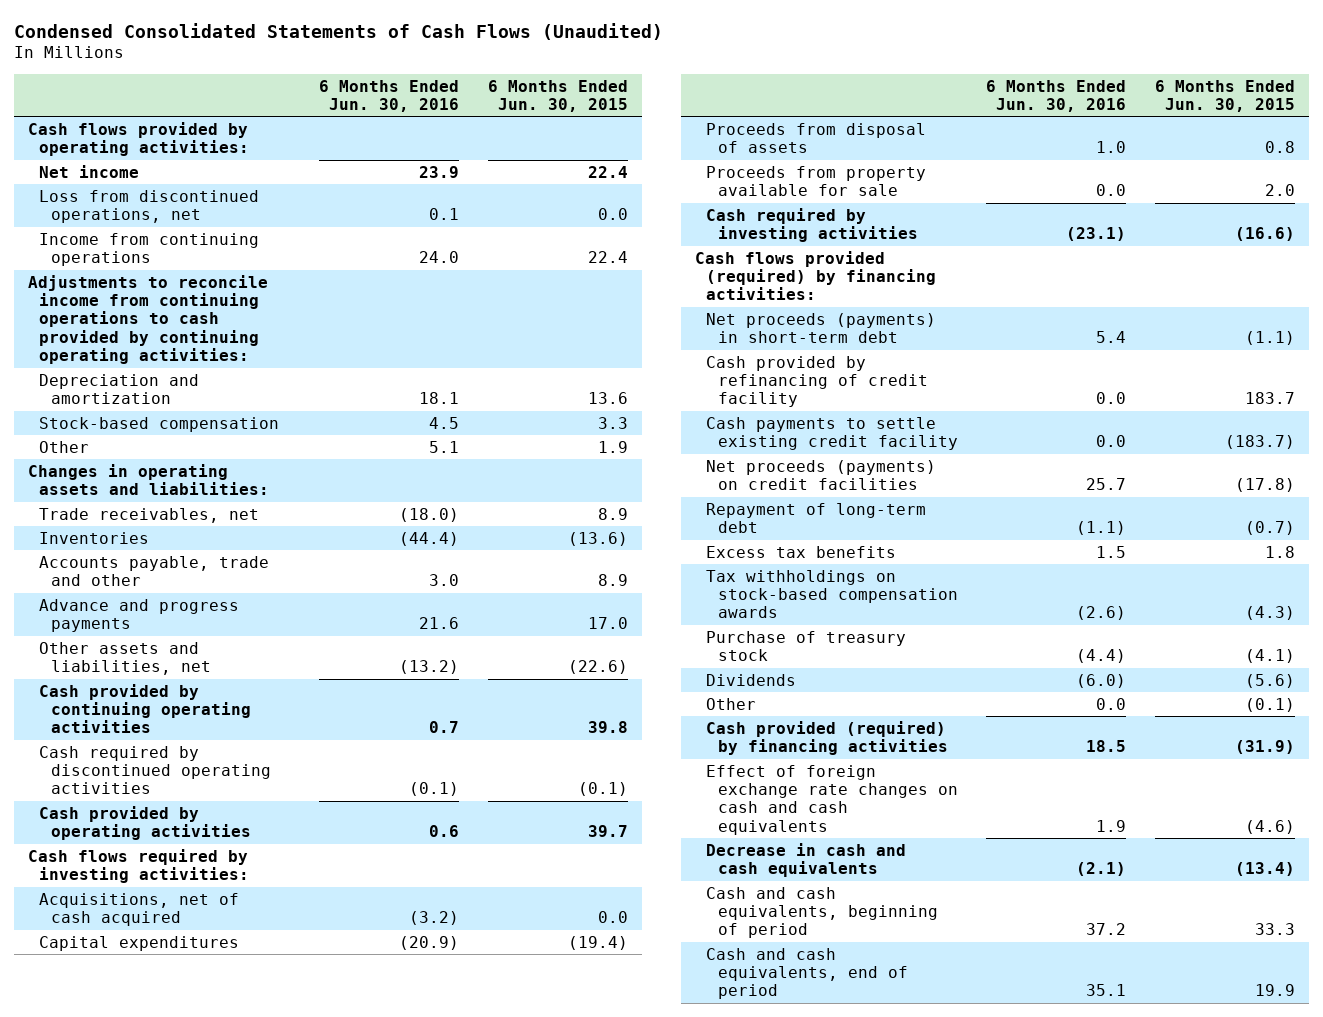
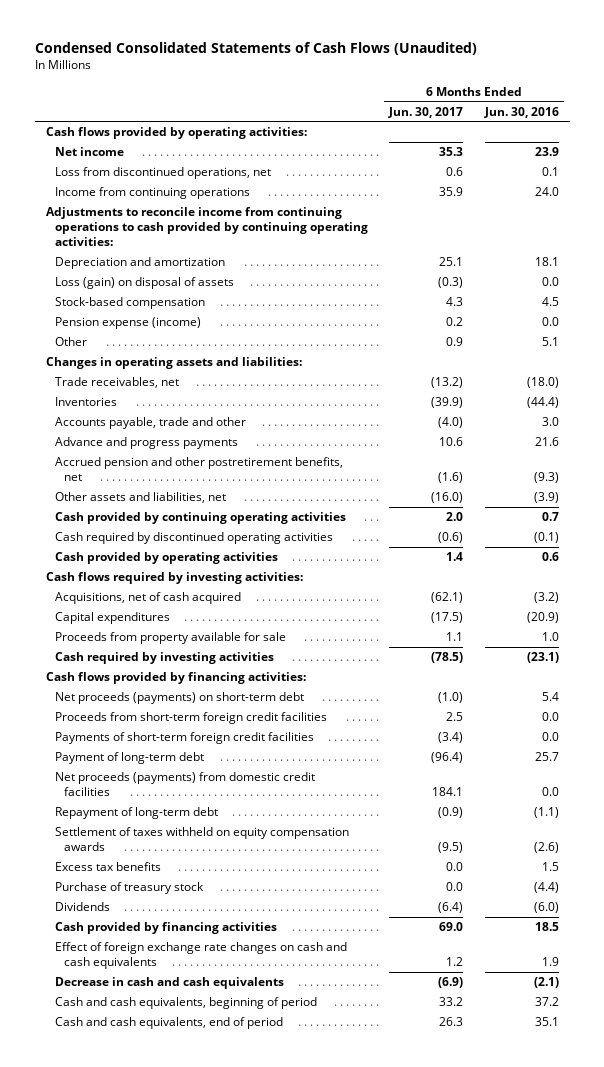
[487,79,628,113] 6 Months Ended Jun. 30, 2015 -> none
none -> [388,106,464,118] Jun. 30, 2017
none -> [54,277,234,290] Loss (gain) on disposal of assets
none -> [54,317,201,330] Pension expense (income)
none -> [54,457,343,482] Accrued pension and other postretirement benefits, net
[399,660,460,675] (13.2) -> [533,492,559,504] (3.9)
[706,122,927,154] Proceeds from disposal of assets -> none
[1096,184,1127,197] 0.0 -> [541,632,559,642] 1.0
[706,355,928,408] Cash provided by refinancing of credit facility -> none
[706,416,958,451] Cash payments to settle existing credit facility -> none
[695,250,937,301] Cash flows provided (required) by financing activities: -> [45,672,306,685] Cash flows provided by financing activities:
[706,312,937,344] Net proceeds (payments) in short-term debt -> [54,692,304,705] Net proceeds (payments) on short-term debt
none -> [54,712,327,725] Proceeds from short-term foreign credit facilities
none -> [54,732,314,745] Payments of short-term foreign credit facilities
[706,459,937,491] Net proceeds (payments) on credit facilities -> [54,752,204,765] Payment of long-term debt
none -> [54,772,315,797] Net proceeds (payments) from domestic credit facilities
none -> [54,827,349,852] Settlement of taxes withheld on equity compensation awards
[706,569,958,619] Tax withholdings on stock-based compensation awards -> none
[706,697,757,710] Other -> none
[706,720,948,756] Cash provided (required) by financing activities -> [54,922,277,935] Cash provided by financing activities

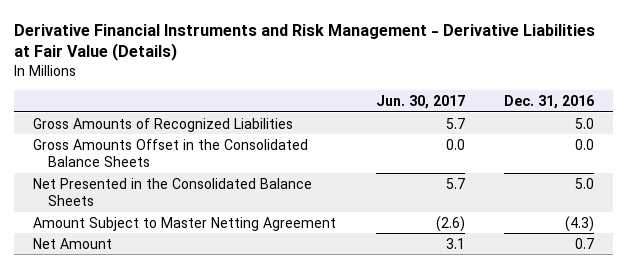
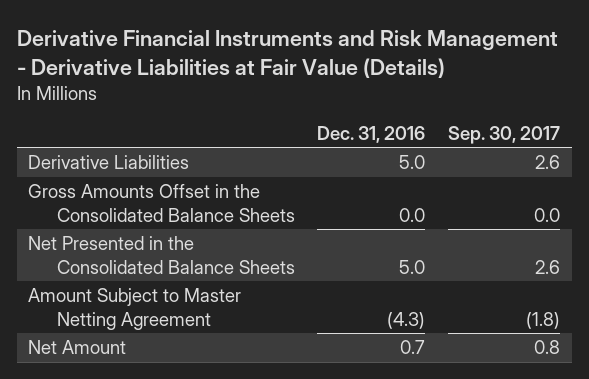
[375,94,465,109] Jun. 30, 2017 -> none
none -> [448,125,561,144] Sep. 30, 2017
[33,117,294,132] Gross Amounts of Recognized Liabilities -> [28,155,190,170] Derivative Liabilities

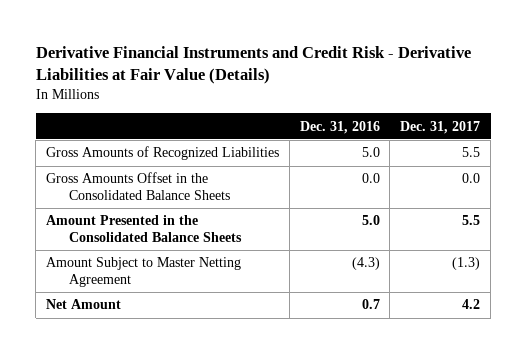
[16,29,558,78] Derivative Financial Instruments and Risk Management - Derivative Liabilities at Fair Value (Details) -> [35,45,471,84] Derivative Financial Instruments and Credit Risk - Derivative Liabilities at Fair Value (Details)
[448,125,561,144] Sep. 30, 2017 -> none
none -> [400,120,481,134] Dec. 31, 2017
[28,155,190,170] Derivative Liabilities -> [46,146,280,161] Gross Amounts of Recognized Liabilities
[28,236,295,274] Net Presented in the Consolidated Balance Sheets -> [46,215,242,243] Amount Presented in the Consolidated Balance Sheets

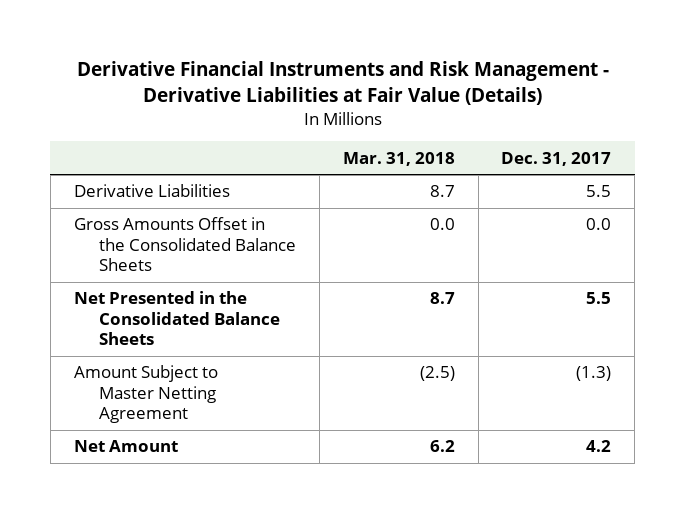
[35,45,471,84] Derivative Financial Instruments and Credit Risk - Derivative Liabilities at Fair Value (Details) -> [76,61,609,106] Derivative Financial Instruments and Risk Management - Derivative Liabilities at Fair Value (Details)
[299,120,380,134] Dec. 31, 2016 -> none
none -> [342,151,455,166] Mar. 31, 2018
[46,146,280,161] Gross Amounts of Recognized Liabilities -> [73,184,230,198] Derivative Liabilities
[46,215,242,243] Amount Presented in the Consolidated Balance Sheets -> [73,291,281,346] Net Presented in the Consolidated Balance Sheets

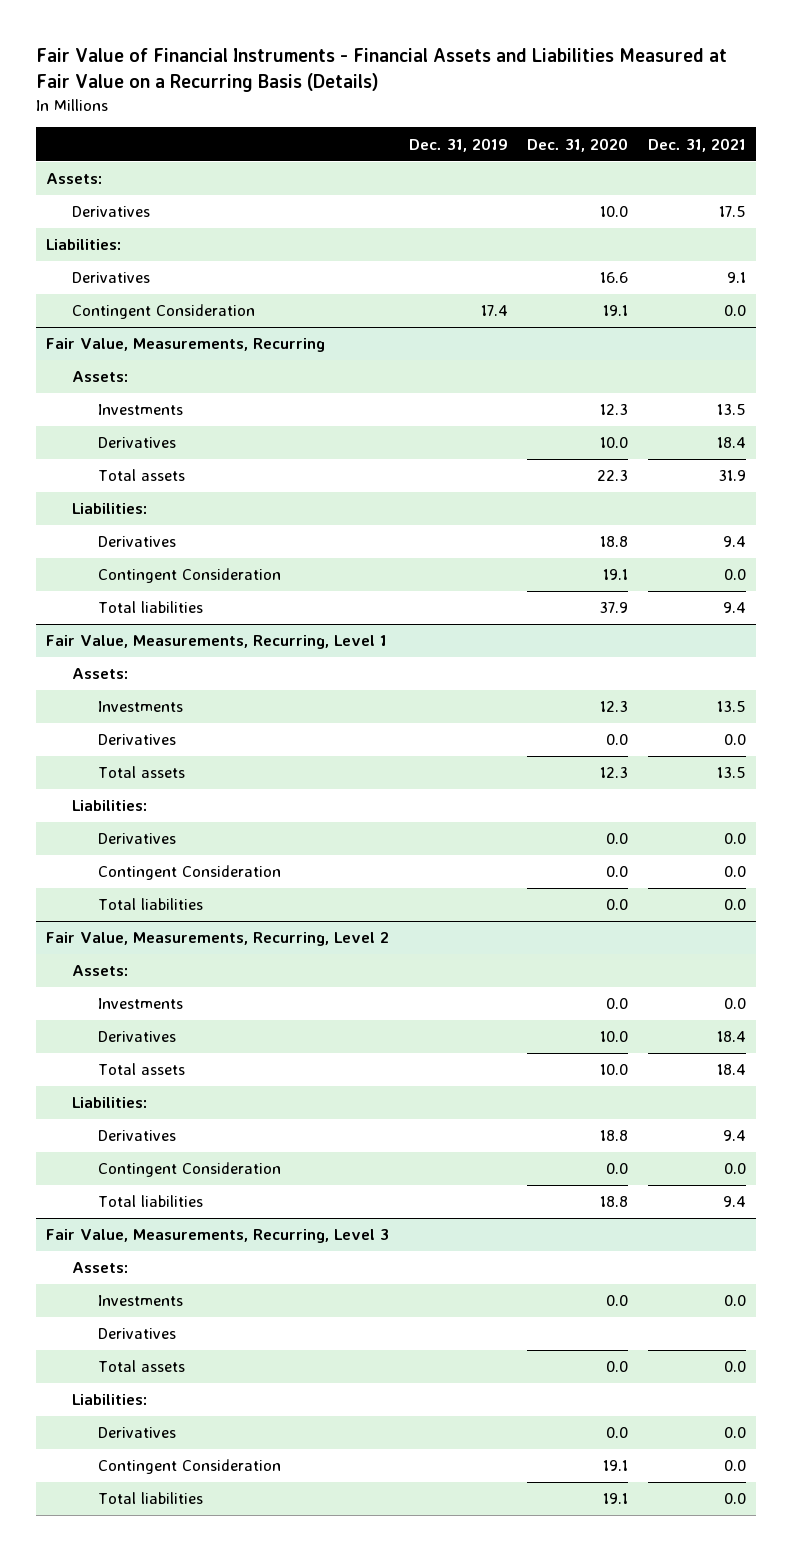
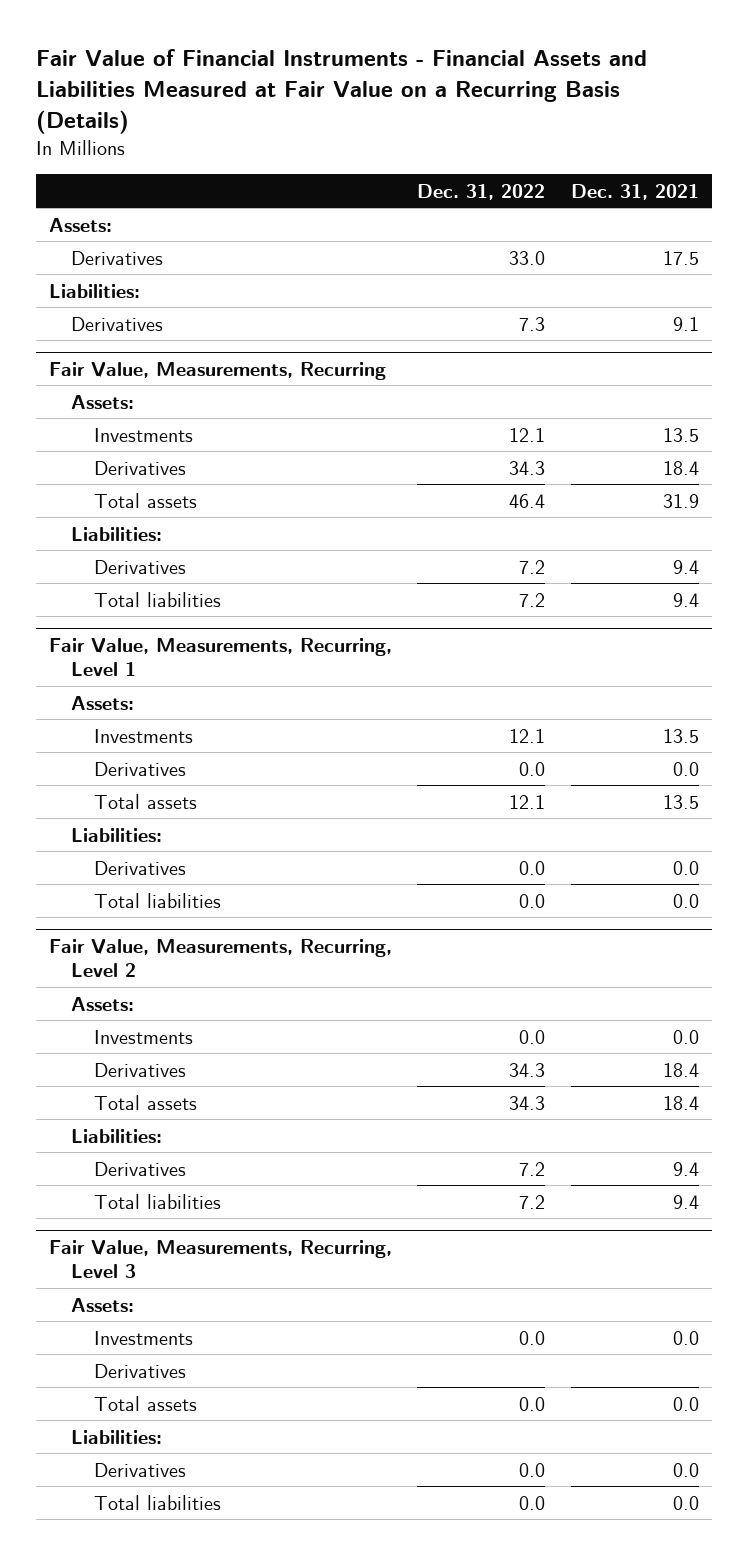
[408,137,508,152] Dec. 31, 2019 -> none
[527,137,629,152] Dec. 31, 2020 -> none
none -> [417,183,546,200] Dec. 31, 2022
[72,304,256,320] Contingent Consideration -> none
[98,568,282,584] Contingent Consideration -> none
[98,865,282,881] Contingent Consideration -> none
[98,1162,282,1178] Contingent Consideration -> none
[98,1459,282,1475] Contingent Consideration -> none

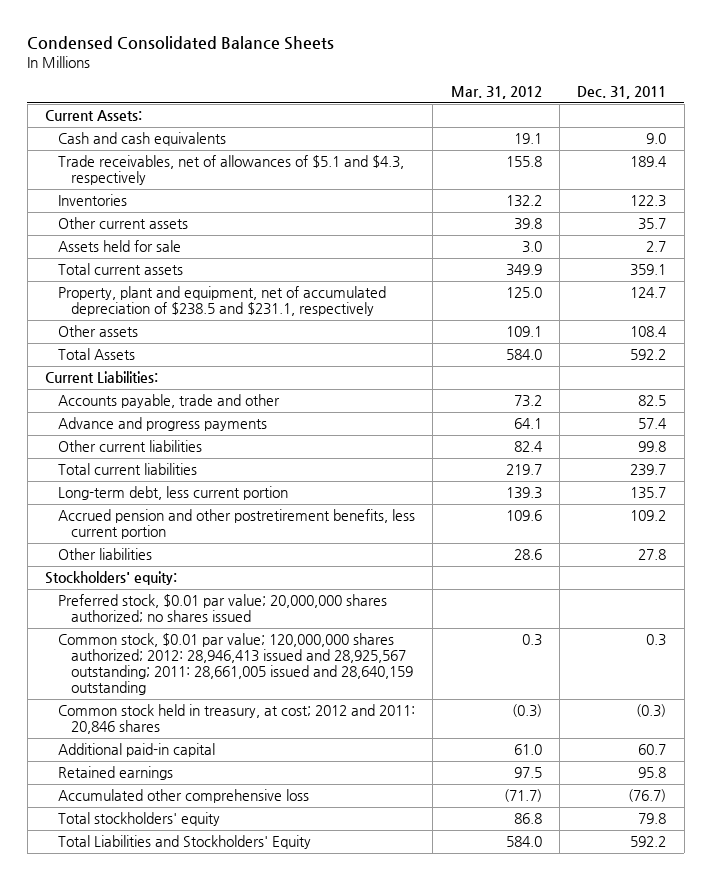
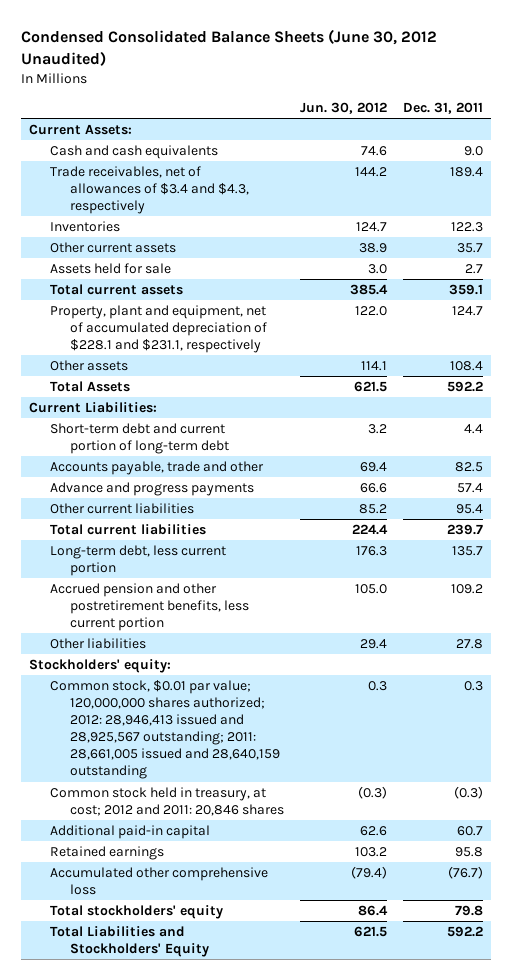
[27,36,335,51] Condensed Consolidated Balance Sheets -> [20,29,437,67] Condensed Consolidated Balance Sheets (June 30, 2012 Unaudited)
[450,86,542,100] Mar. 31, 2012 -> none
none -> [300,101,388,114] Jun. 30, 2012
[57,155,404,186] Trade receivables, net of allowances of $5.1 and $4.3, respectively -> [49,166,250,215] Trade receivables, net of allowances of $3.4 and $4.3, respectively
[57,286,386,317] Property, plant and equipment, net of accumulated depreciation of $238.5 and $231.1, respectively -> [49,305,268,354] Property, plant and equipment, net of accumulated depreciation of $228.1 and $231.1, respectively
none -> [49,423,230,455] Short-term debt and current portion of long-term debt
[638,441,667,453] 99.8 -> [456,504,484,515] 95.4
[57,594,387,623] Preferred stock, $0.01 par value; 20,000,000 shares authorized; no shares issued -> none

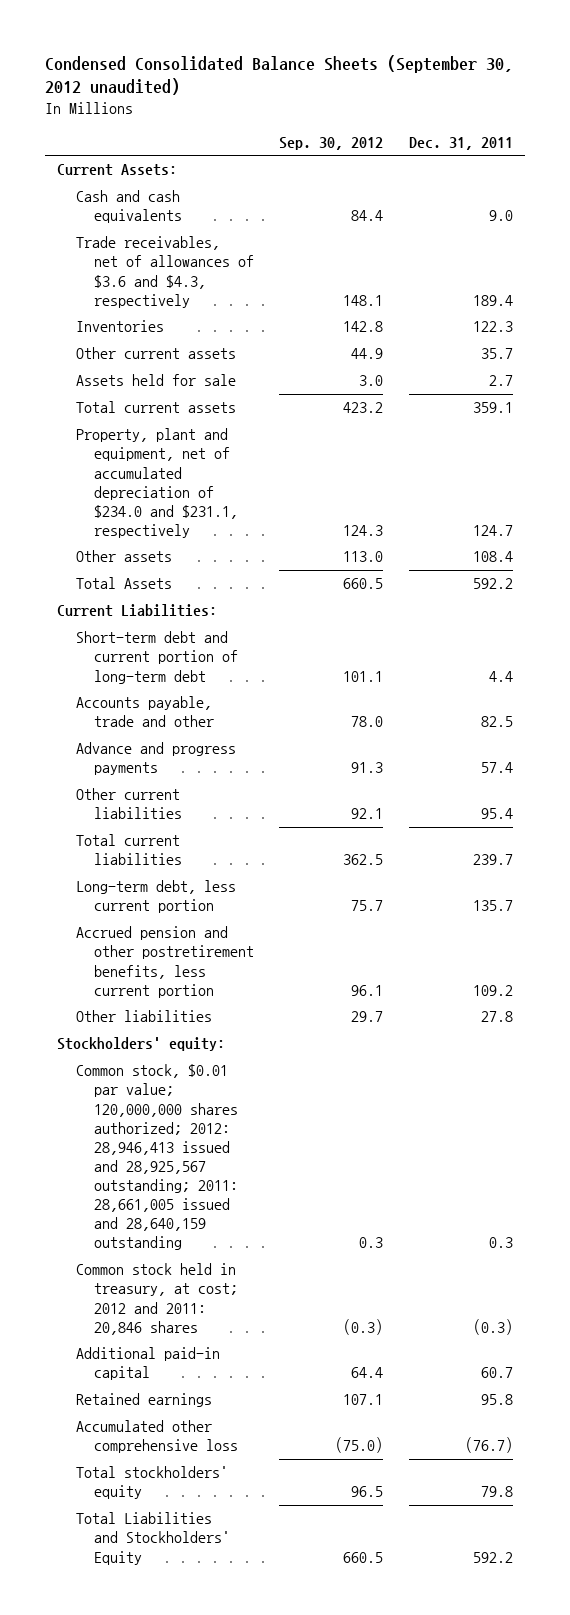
[20,29,437,67] Condensed Consolidated Balance Sheets (June 30, 2012 Unaudited) -> [44,54,513,96] Condensed Consolidated Balance Sheets (September 30, 2012 unaudited)
[300,101,388,114] Jun. 30, 2012 -> none
none -> [279,136,384,150] Sep. 30, 2012
[49,166,250,215] Trade receivables, net of allowances of $3.4 and $4.3, respectively -> [75,236,254,308] Trade receivables, net of allowances of $3.6 and $4.3, respectively
[49,305,268,354] Property, plant and equipment, net of accumulated depreciation of $228.1 and $231.1, respectively -> [75,428,238,538] Property, plant and equipment, net of accumulated depreciation of $234.0 and $231.1, respectively

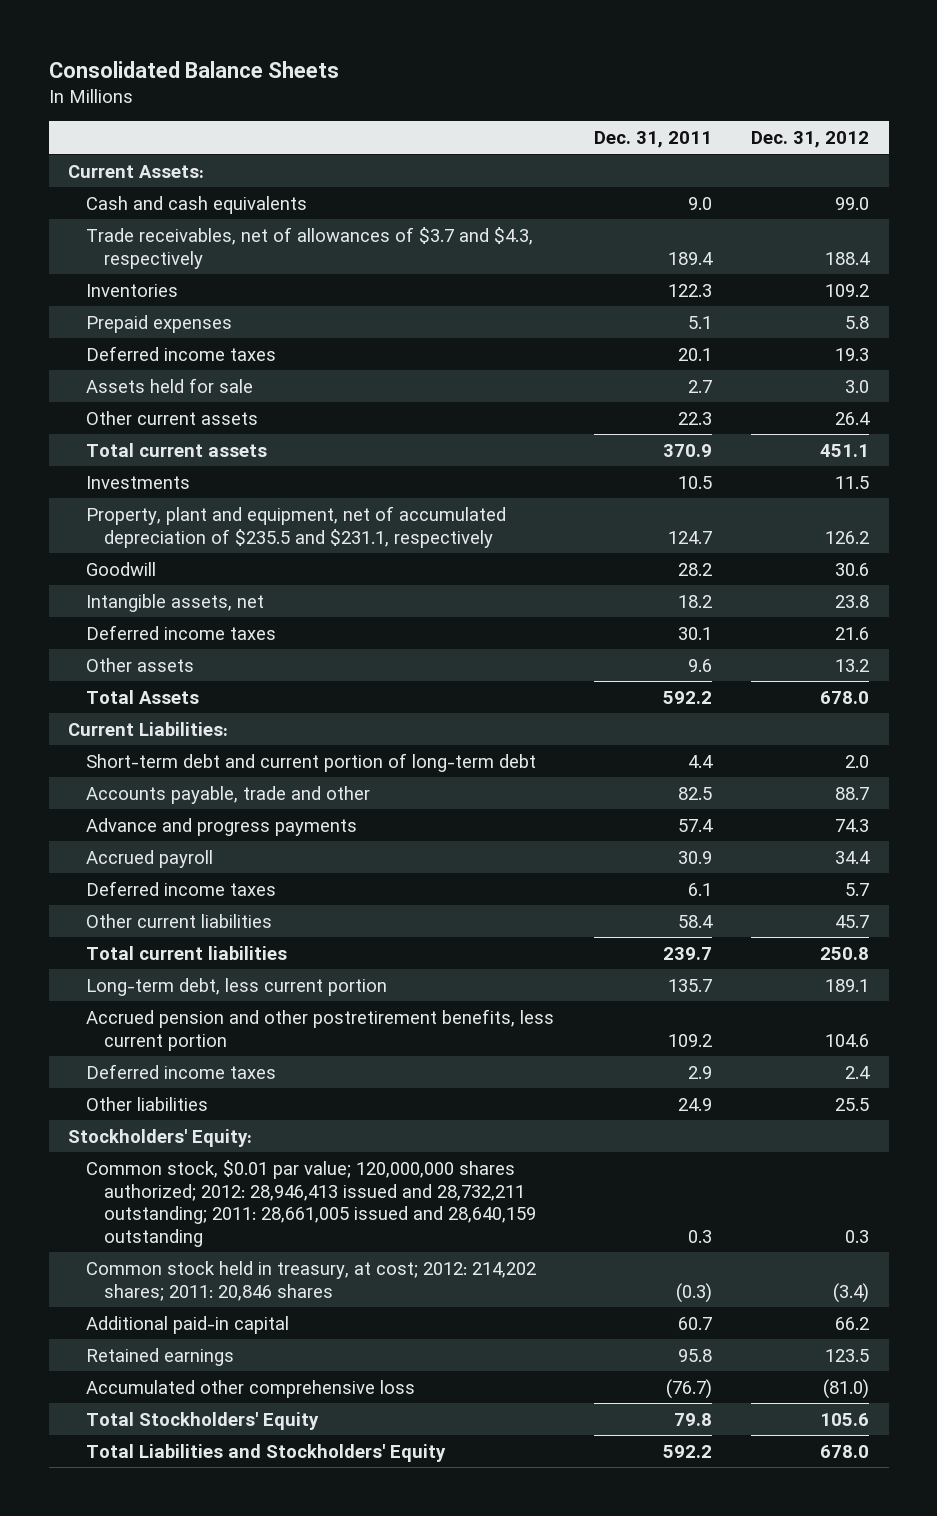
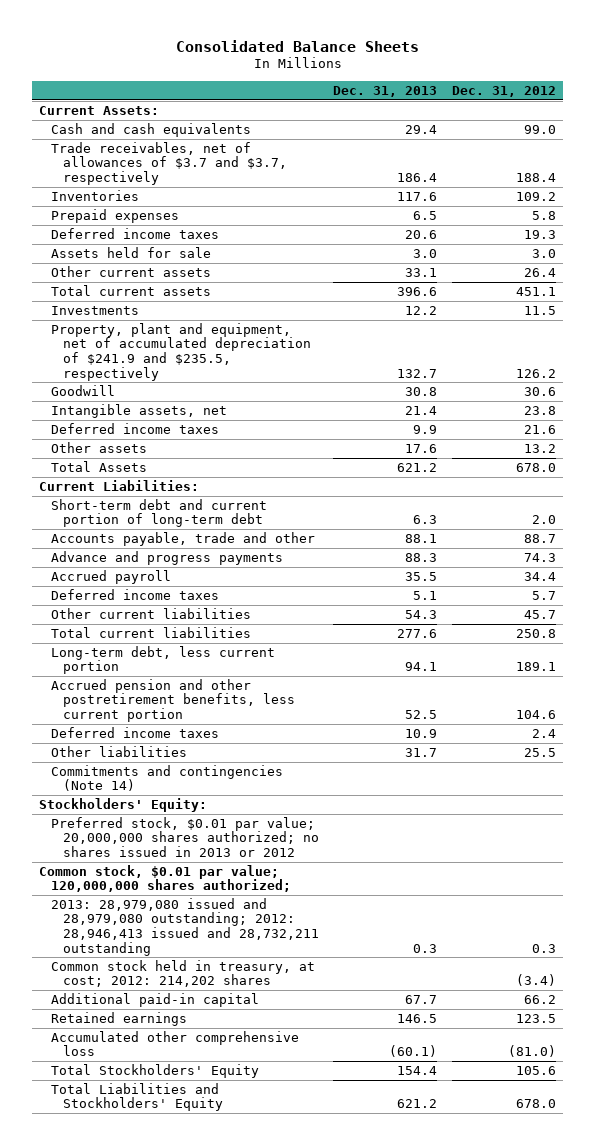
[593,131,712,149] Dec. 31, 2011 -> none
none -> [333,85,438,97] Dec. 31, 2013
[86,226,534,269] Trade receivables, net of allowances of $3.7 and $4.3, respectively -> [51,141,287,186] Trade receivables, net of allowances of $3.7 and $3.7, respectively
[86,505,507,548] Property, plant and equipment, net of accumulated depreciation of $235.5 and $231.1, respectively -> [51,322,311,381] Property, plant and equipment, net of accumulated depreciation of $241.9 and $235.5, respectively
none -> [51,764,284,792] Commitments and contingencies (Note 14)
none -> [51,816,319,858] Preferred stock, $0.01 par value; 20,000,000 shares authorized; no shares issued in 2013 or 2012
none -> [39,864,292,893] Common stock, $0.01 par value; 120,000,000 shares authorized;
[86,1159,537,1247] Common stock, $0.01 par value; 120,000,000 shares authorized; 2012: 28,946,413 issued and 28,732,211 outstanding; 2011: 28,661,005 issued and 28,640,159 outstanding -> [51,897,319,956] 2013: 28,979,080 issued and 28,979,080 outstanding; 2012: 28,946,413 issued and 28,732,211 outstanding
[86,1260,537,1301] Common stock held in treasury, at cost; 2012: 214,202 shares; 2011: 20,846 shares -> [51,959,316,988] Common stock held in treasury, at cost; 2012: 214,202 shares

